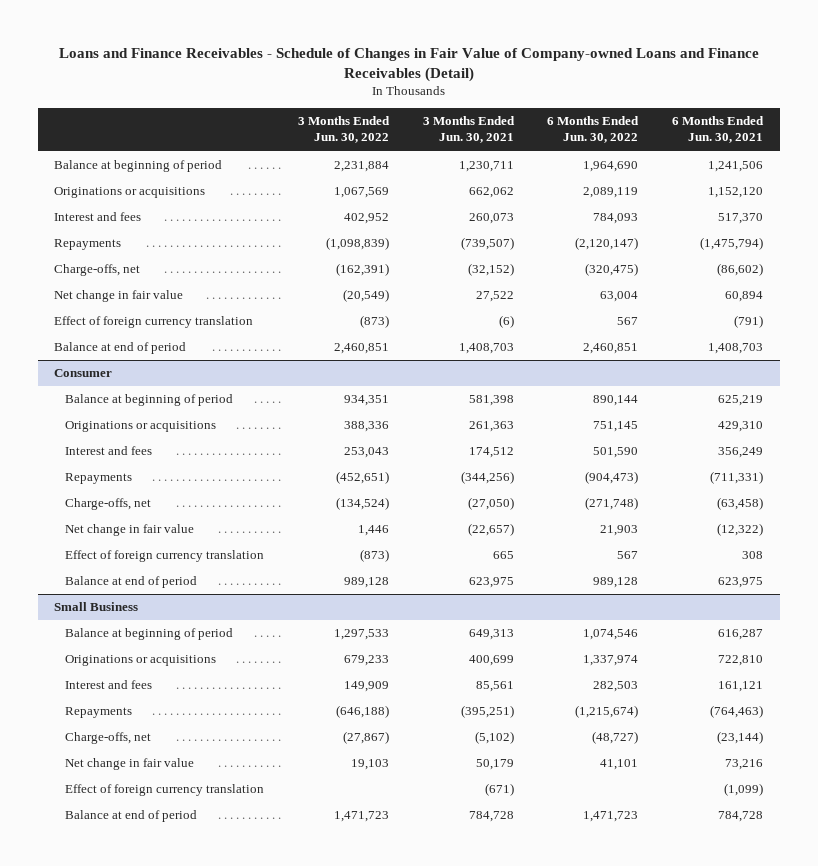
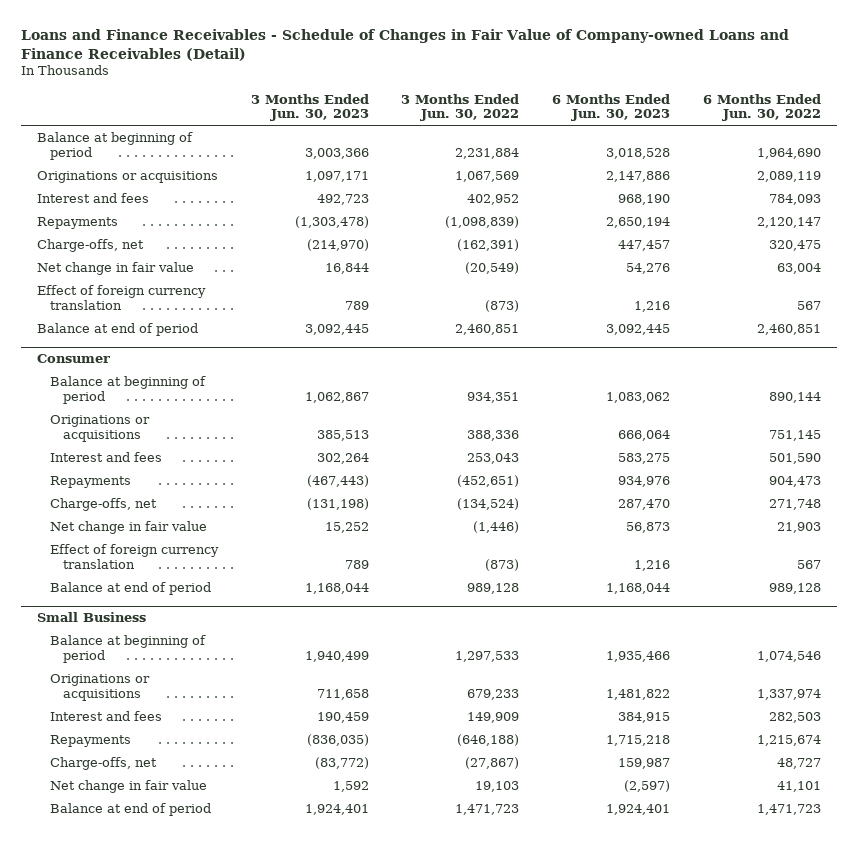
[422,116,515,144] 3 Months Ended Jun. 30, 2021 -> none
[672,116,765,144] 6 Months Ended Jun. 30, 2021 -> none
none -> [250,93,369,122] 3 Months Ended Jun. 30, 2023
none -> [552,93,671,122] 6 Months Ended Jun. 30, 2023
[575,237,639,251] (2,120,147) -> [756,216,821,228] 2,120,147
[585,263,639,277] (320,475) -> [768,239,821,251] 320,475
[585,471,639,485] (904,473) -> [768,475,821,487] 904,473
[585,497,639,511] (271,748) -> [768,498,821,510] 271,748
[358,525,390,537] 1,446 -> [473,520,520,533] (1,446)
[575,705,639,719] (1,215,674) -> [756,734,821,746] 1,215,674
[592,731,639,745] (48,727) -> [776,757,821,769] 48,727
[65,784,265,797] Effect of foreign currency translation -> none

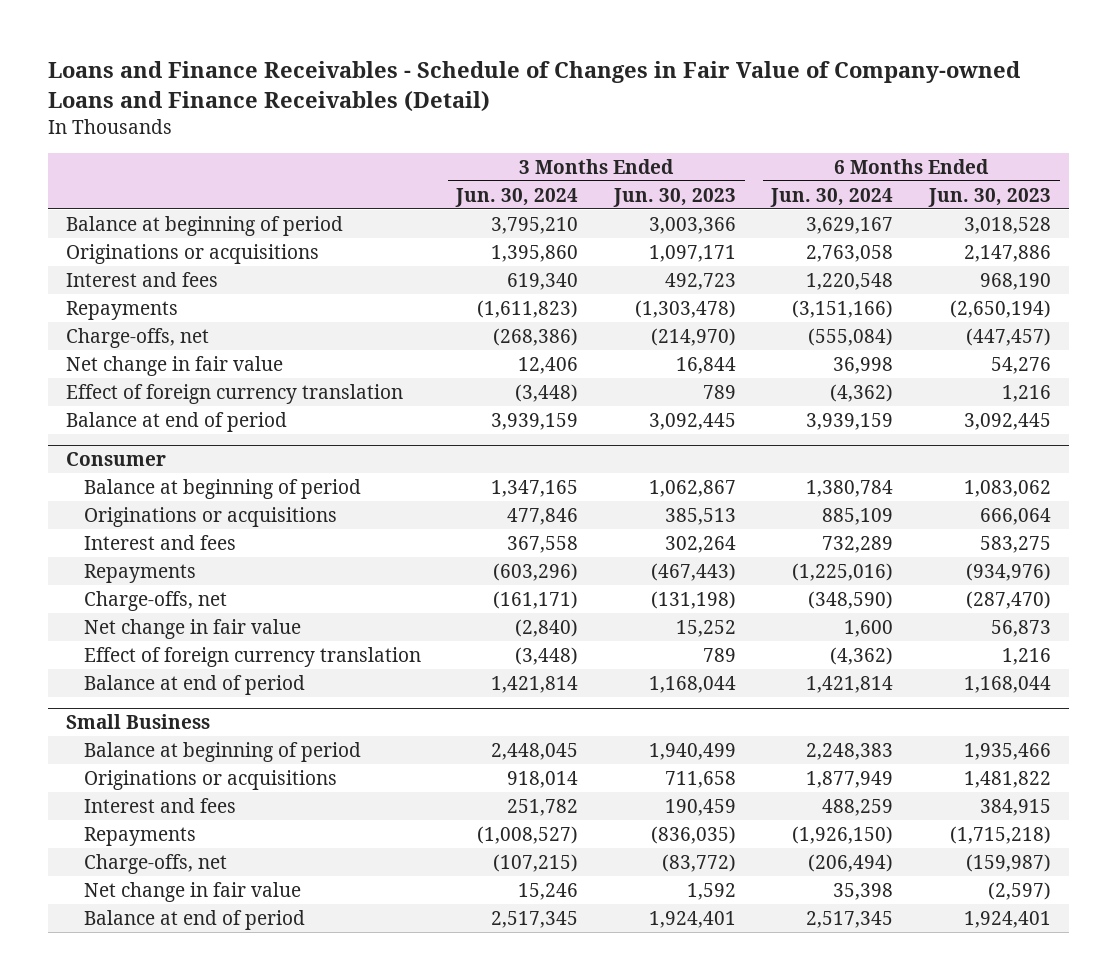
[401,93,520,122] 3 Months Ended Jun. 30, 2022 -> none
[702,93,821,122] 6 Months Ended Jun. 30, 2022 -> none
none -> [455,187,579,207] Jun. 30, 2024
none -> [770,187,894,207] Jun. 30, 2024
[606,216,671,228] 2,650,194 -> [949,299,1051,318] (2,650,194)
[618,239,671,251] 447,457 -> [965,327,1051,346] (447,457)
[618,475,671,487] 934,976 -> [965,562,1051,581] (934,976)
[618,498,671,510] 287,470 -> [965,590,1051,609] (287,470)
[606,734,671,746] 1,715,218 -> [949,825,1051,844] (1,715,218)
[618,757,671,769] 159,987 -> [965,853,1051,872] (159,987)

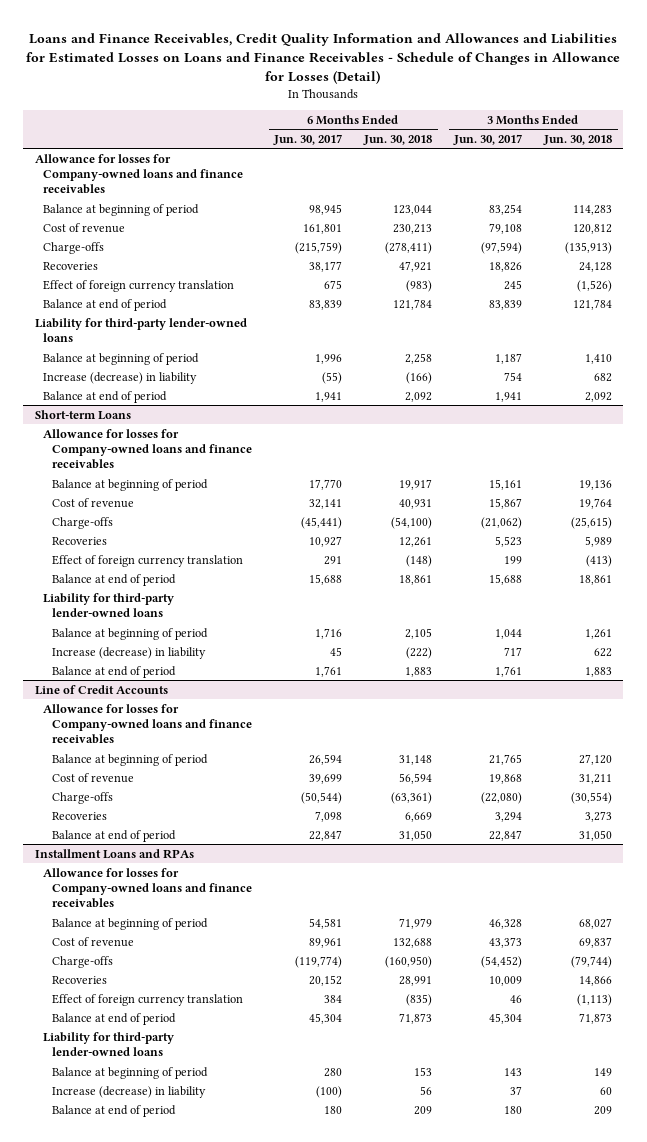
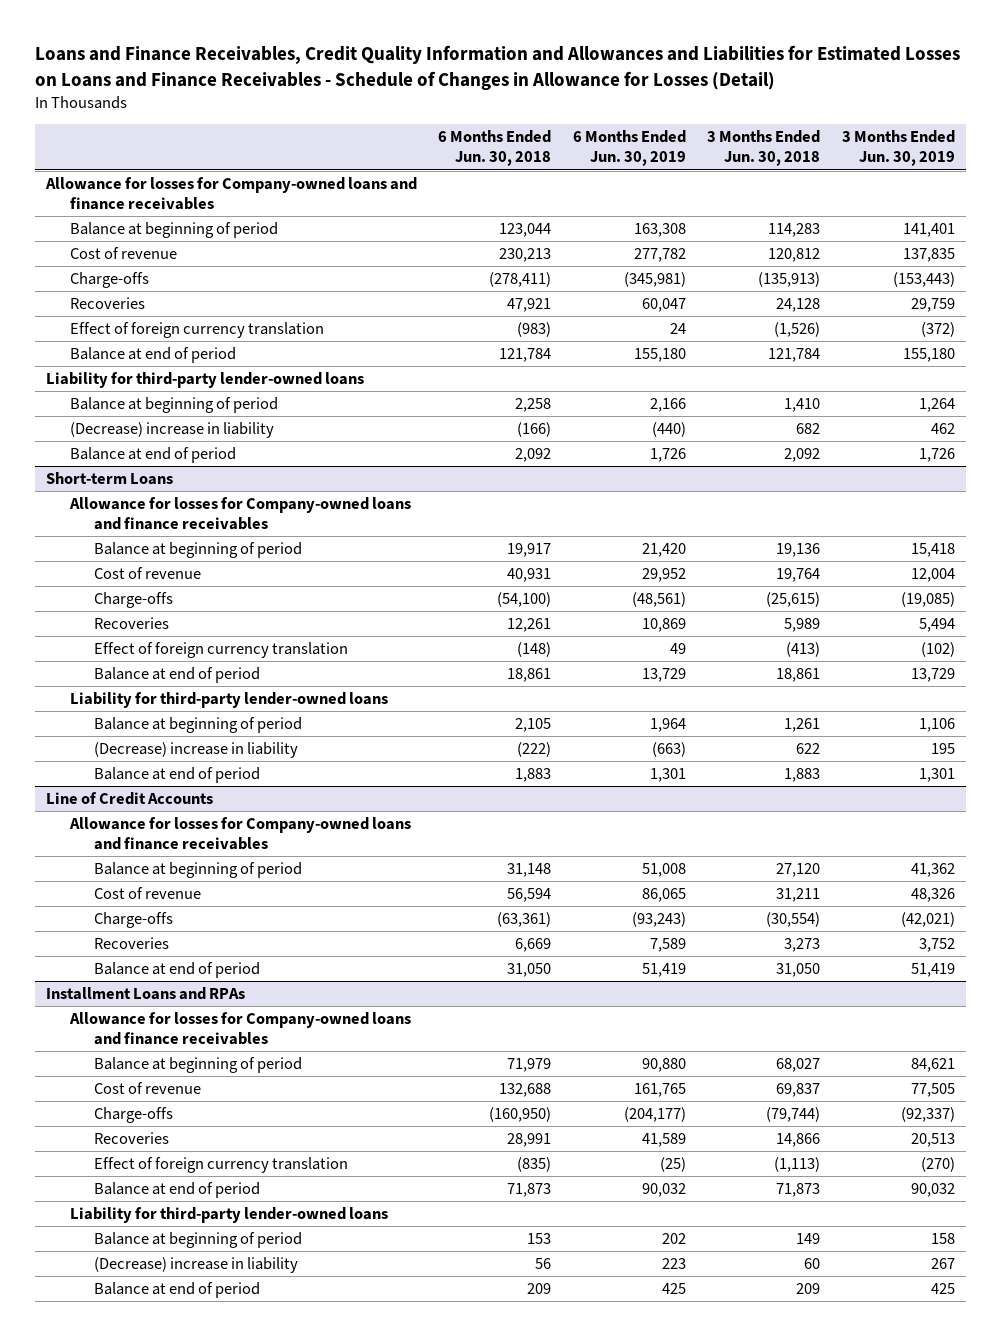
[273,133,343,145] Jun. 30, 2017 -> none
[453,133,523,145] Jun. 30, 2017 -> none
none -> [572,130,686,167] 6 Months Ended Jun. 30, 2019
none -> [842,130,956,167] 3 Months Ended Jun. 30, 2019
[43,371,198,384] Increase (decrease) in liability -> [69,421,274,438] (Decrease) increase in liability
[52,646,207,659] Increase (decrease) in liability -> [93,741,298,758] (Decrease) increase in liability
[52,1085,207,1098] Increase (decrease) in liability -> [93,1256,298,1273] (Decrease) increase in liability

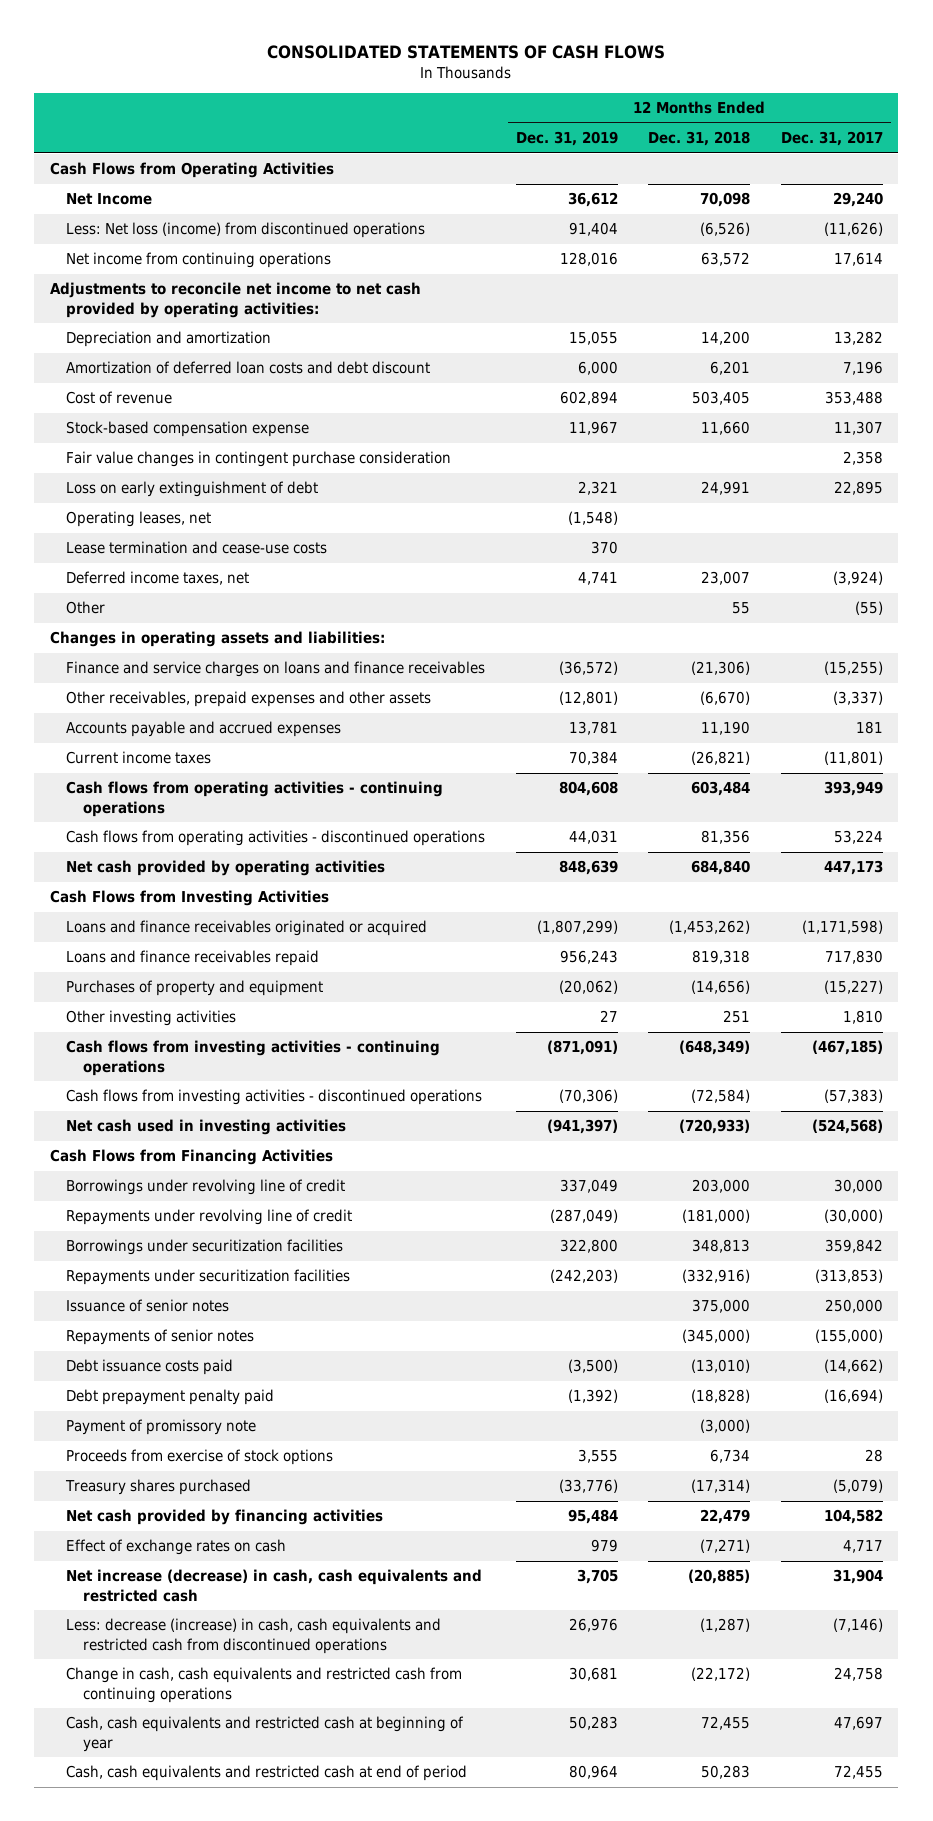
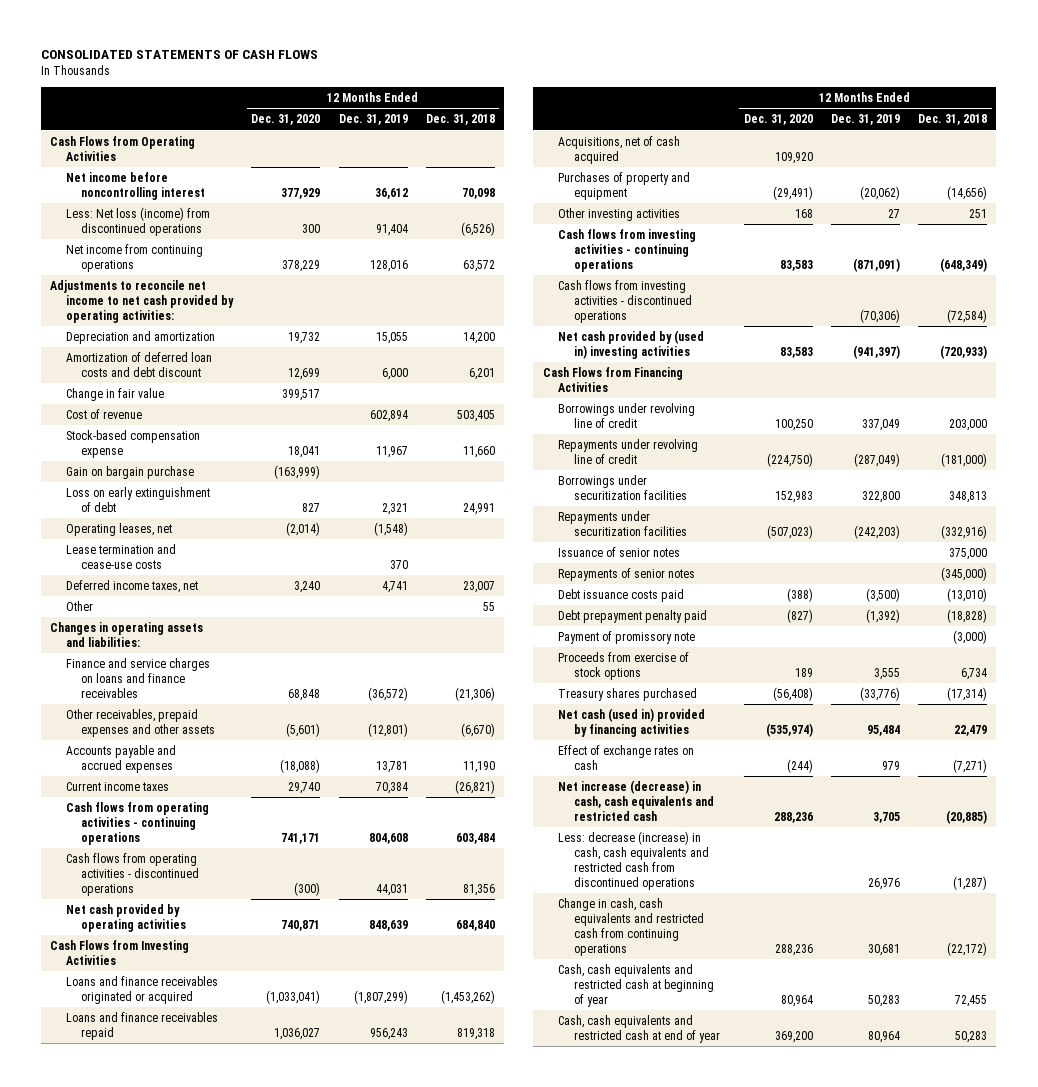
[781,131,884,147] Dec. 31, 2017 -> none
none -> [251,114,321,126] Dec. 31, 2020
[66,193,153,206] Net Income -> [65,171,206,200] Net income before noncontrolling interest
none -> [65,387,164,401] Change in fair value
[66,451,452,468] Fair value changes in contingent purchase consideration -> none
none -> [65,465,194,479] Gain on bargain purchase
none -> [558,135,681,164] Acquisitions, net of cash acquired
[66,1119,347,1136] Net cash used in investing activities -> [558,329,705,359] Net cash provided by (used in) investing activities
[66,1509,384,1526] Net cash provided by financing activities -> [558,707,706,737] Net cash (used in) provided by financing activities
[66,1765,468,1782] Cash, cash equivalents and restricted cash at end of period -> [558,1014,720,1043] Cash, cash equivalents and restricted cash at end of year

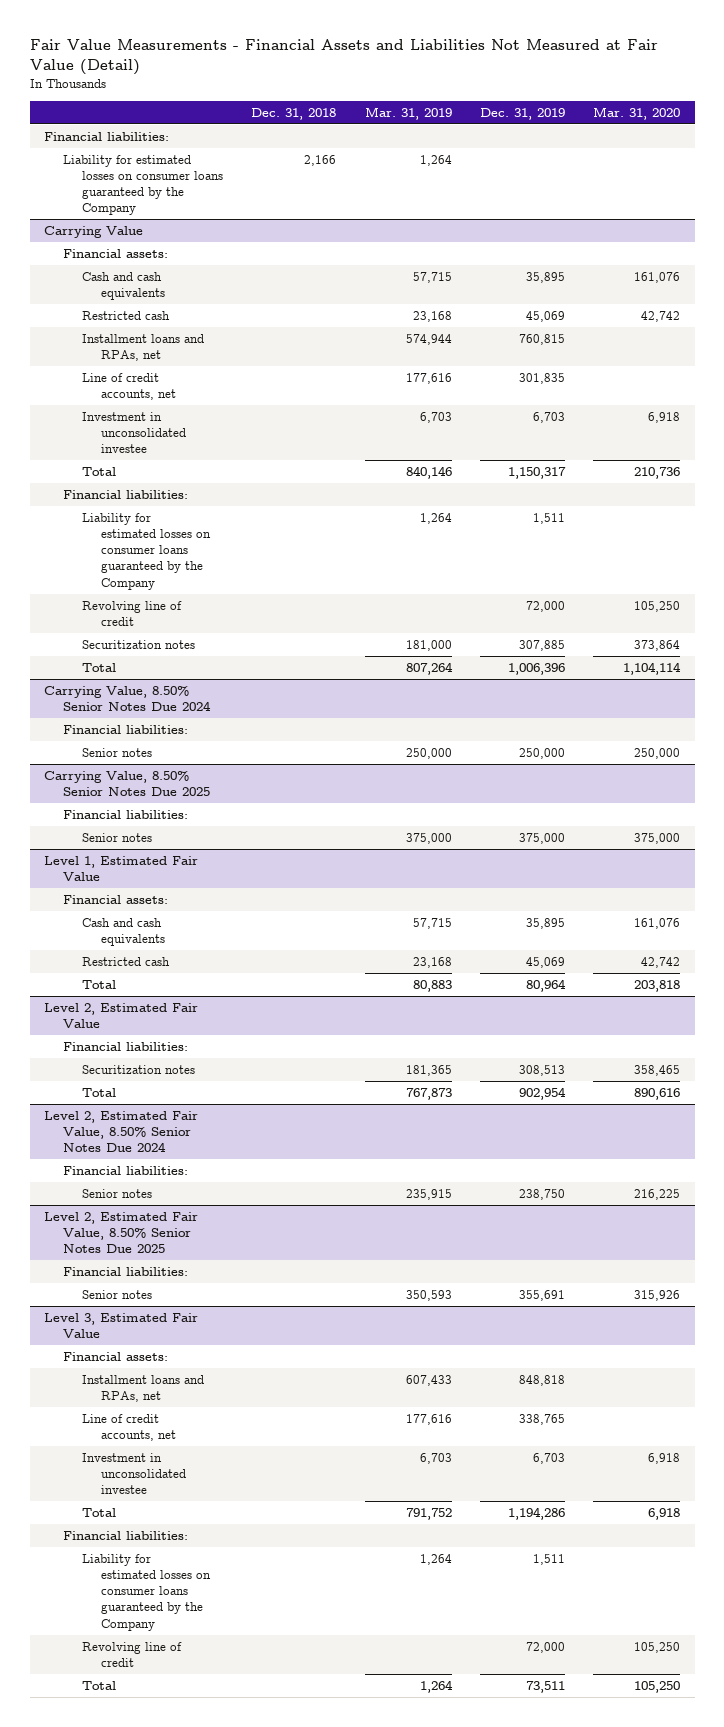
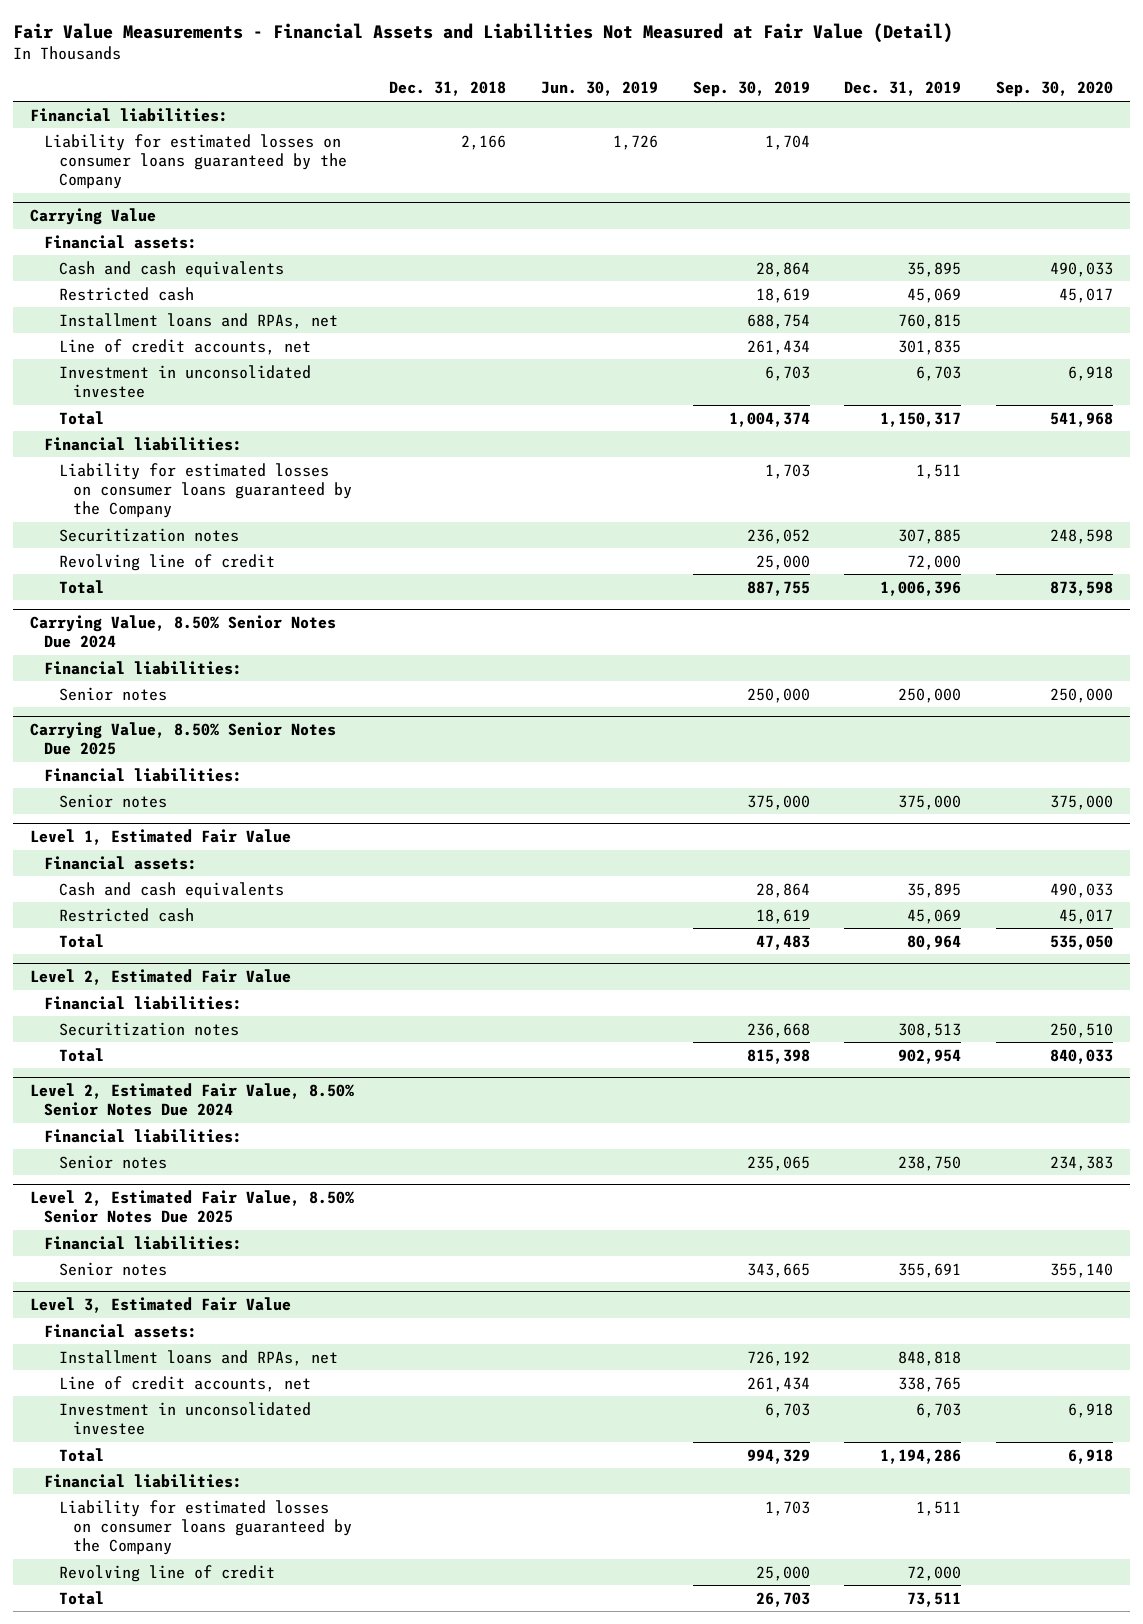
[364,106,452,120] Mar. 31, 2019 -> none
[593,106,681,120] Mar. 31, 2020 -> none
none -> [540,81,658,97] Jun. 30, 2019
none -> [692,81,810,98] Sep. 30, 2019
none -> [995,81,1113,98] Sep. 30, 2020
[82,600,183,627] Revolving line of credit -> [58,553,275,571] Revolving line of credit

